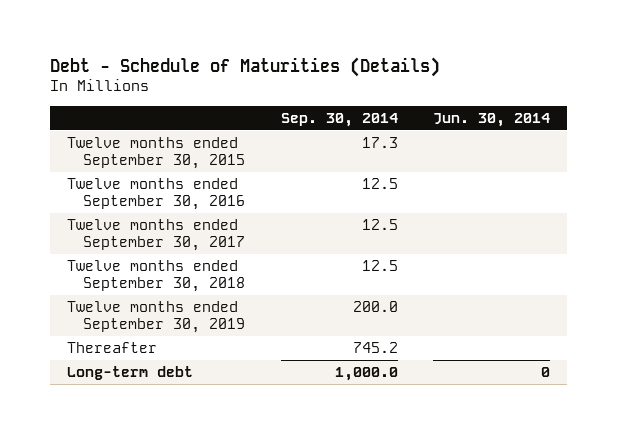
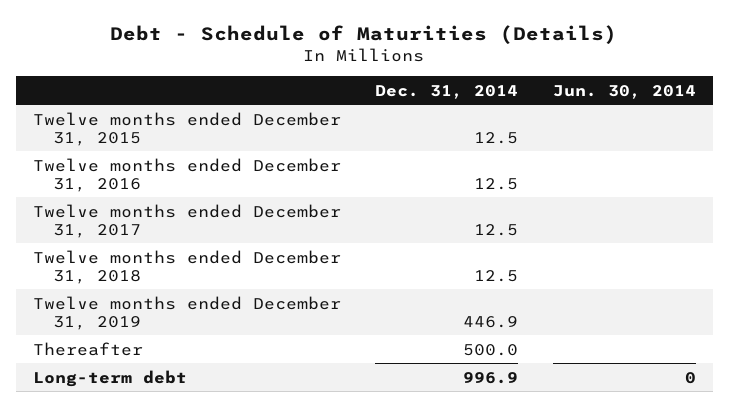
[280,112,398,127] Sep. 30, 2014 -> none
none -> [375,84,519,99] Dec. 31, 2014
[67,137,246,169] Twelve months ended September 30, 2015 -> [32,111,341,146] Twelve months ended December 31, 2015
[67,178,246,210] Twelve months ended September 30, 2016 -> [32,157,341,192] Twelve months ended December 31, 2016
[67,219,246,251] Twelve months ended September 30, 2017 -> [32,203,341,238] Twelve months ended December 31, 2017
[67,260,246,292] Twelve months ended September 30, 2018 -> [32,249,341,284] Twelve months ended December 31, 2018
[67,301,246,333] Twelve months ended September 30, 2019 -> [32,295,341,330] Twelve months ended December 31, 2019

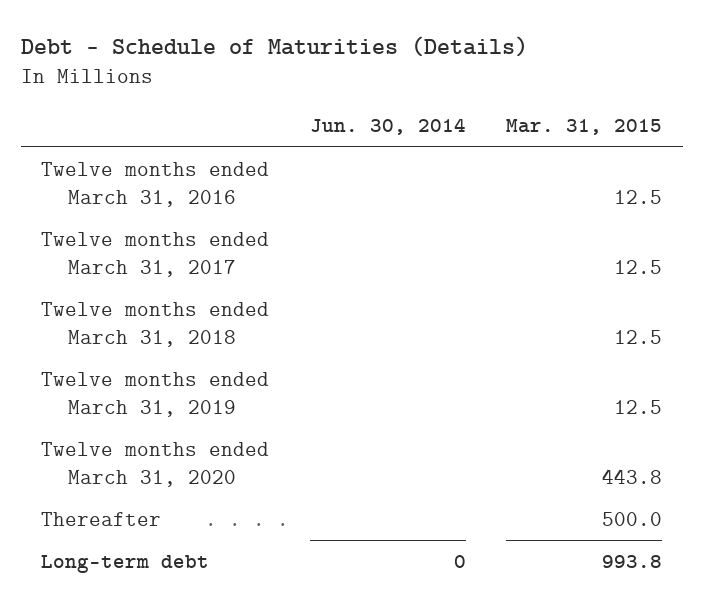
[375,84,519,99] Dec. 31, 2014 -> none
none -> [506,119,663,136] Mar. 31, 2015
[32,111,341,146] Twelve months ended December 31, 2015 -> [40,161,269,207] Twelve months ended March 31, 2016
[32,157,341,192] Twelve months ended December 31, 2016 -> [40,231,269,277] Twelve months ended March 31, 2017
[32,203,341,238] Twelve months ended December 31, 2017 -> [40,301,269,347] Twelve months ended March 31, 2018
[32,249,341,284] Twelve months ended December 31, 2018 -> [40,371,269,417] Twelve months ended March 31, 2019
[32,295,341,330] Twelve months ended December 31, 2019 -> [40,441,269,487] Twelve months ended March 31, 2020

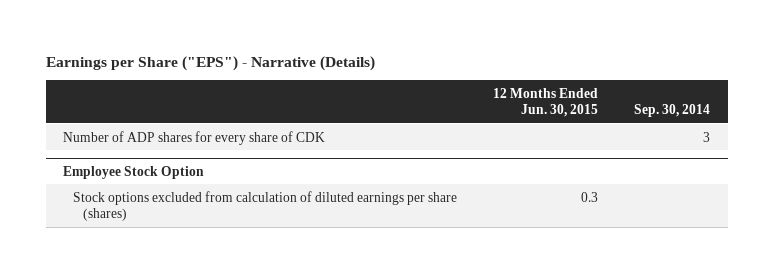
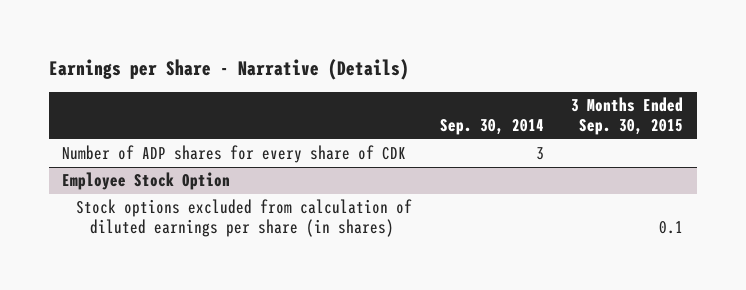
[45,55,375,71] Earnings per Share ("EPS") - Narrative (Details) -> [48,58,409,80] Earnings per Share - Narrative (Details)
[493,87,599,118] 12 Months Ended Jun. 30, 2015 -> none
none -> [571,97,684,136] 3 Months Ended Sep. 30, 2015
[73,190,458,221] Stock options excluded from calculation of diluted earnings per share (shares) -> [76,199,413,238] Stock options excluded from calculation of diluted earnings per share (in shares)

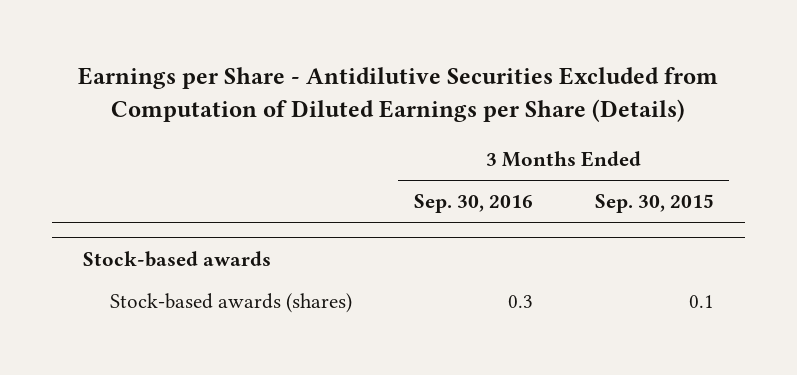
[48,58,409,80] Earnings per Share - Narrative (Details) -> [78,67,719,122] Earnings per Share - Antidilutive Securities Excluded from Computation of Diluted Earnings per Share (Details)
[439,119,544,136] Sep. 30, 2014 -> none
none -> [413,194,533,214] Sep. 30, 2016
[62,145,407,164] Number of ADP shares for every share of CDK -> none
[62,172,231,191] Employee Stock Option -> [82,250,271,267] Stock-based awards
[76,199,413,238] Stock options excluded from calculation of diluted earnings per share (in shares) -> [109,293,352,314] Stock-based awards (shares)

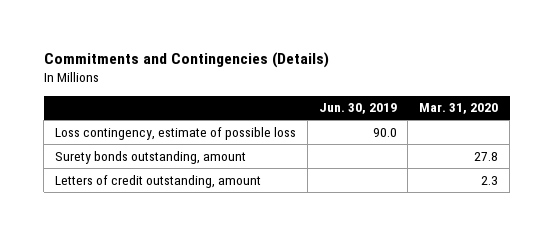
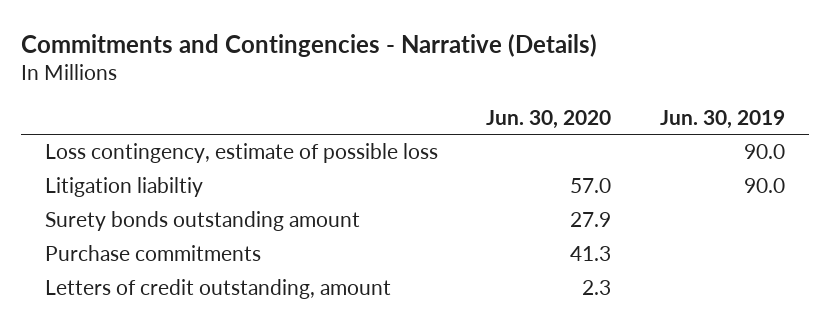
[43,52,329,69] Commitments and Contingencies (Details) -> [21,33,598,57] Commitments and Contingencies - Narrative (Details)
[419,103,499,115] Mar. 31, 2020 -> none
none -> [486,109,612,129] Jun. 30, 2020
none -> [45,177,204,198] Litigation liabiltiy
[54,150,246,164] Surety bonds outstanding, amount -> [45,211,361,232] Surety bonds outstanding amount
none -> [45,245,262,262] Purchase commitments

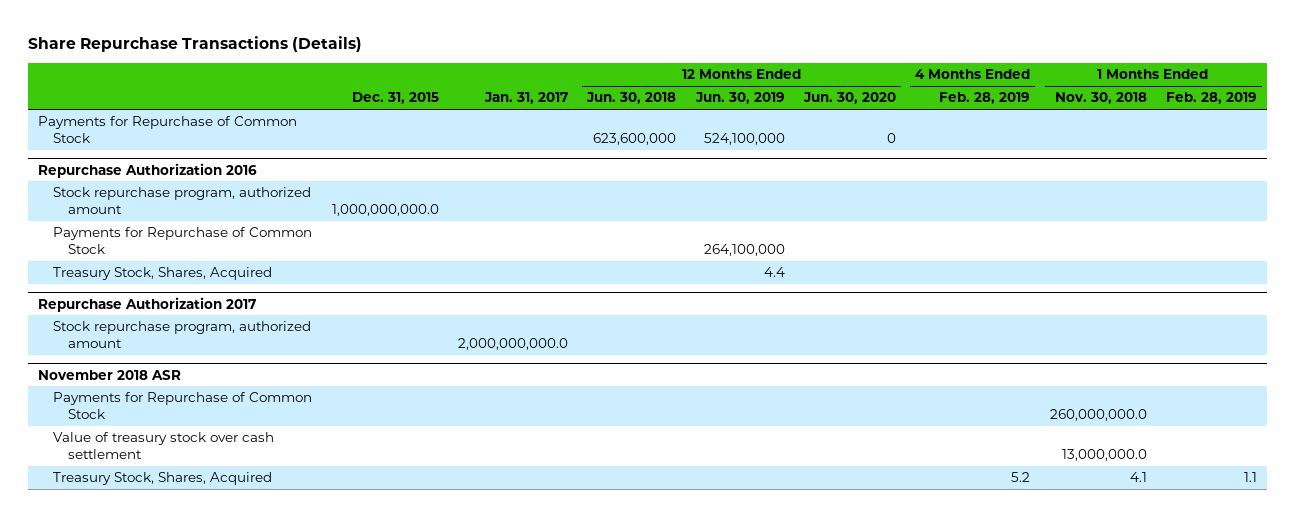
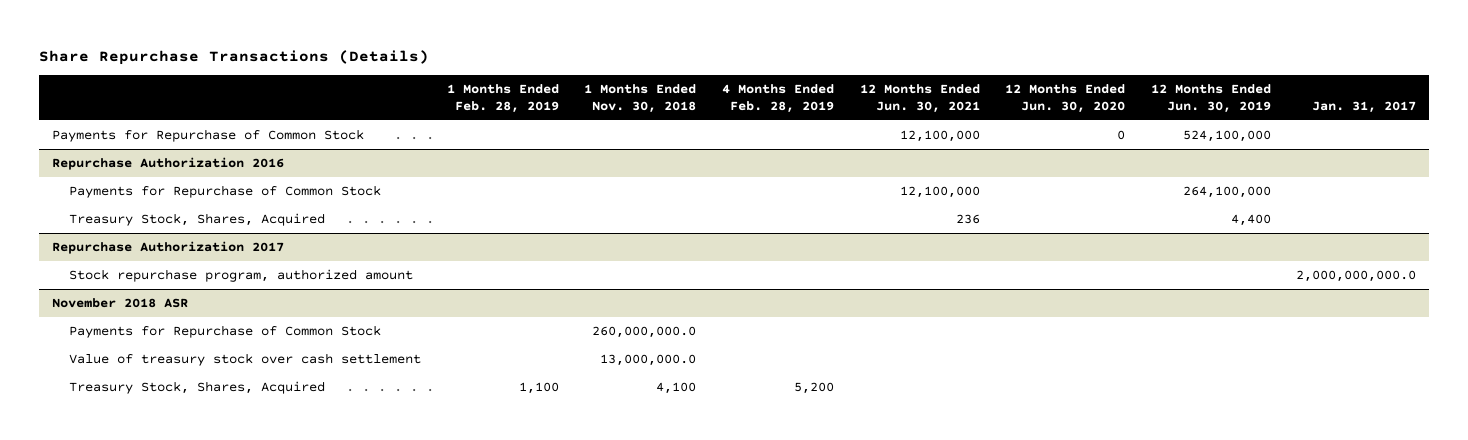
[351,92,439,105] Dec. 31, 2015 -> none
[586,92,677,105] Jun. 30, 2018 -> none
none -> [859,83,980,114] 12 Months Ended Jun. 30, 2021
[53,187,312,215] Stock repurchase program, authorized amount -> none
[763,267,785,278] 4.4 -> [1230,213,1271,226] 4,400
[1011,472,1031,483] 5.2 -> [793,381,834,394] 5,200
[1129,472,1147,483] 4.1 -> [656,381,697,394] 4,100
[1243,472,1257,483] 1.1 -> [518,381,559,394] 1,100

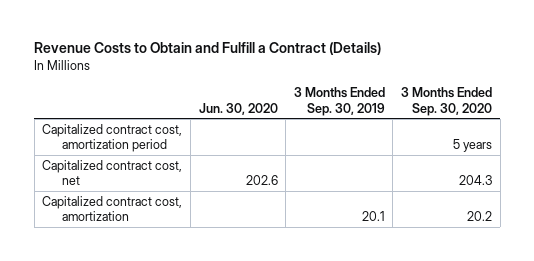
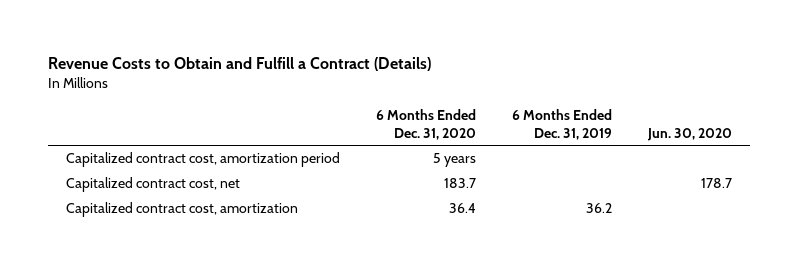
[293,86,385,116] 3 Months Ended Sep. 30, 2019 -> none
[400,86,492,116] 3 Months Ended Sep. 30, 2020 -> none
none -> [375,108,476,140] 6 Months Ended Dec. 31, 2020
none -> [512,108,613,140] 6 Months Ended Dec. 31, 2019
[245,175,278,186] 202.6 -> [701,178,733,189] 178.7

